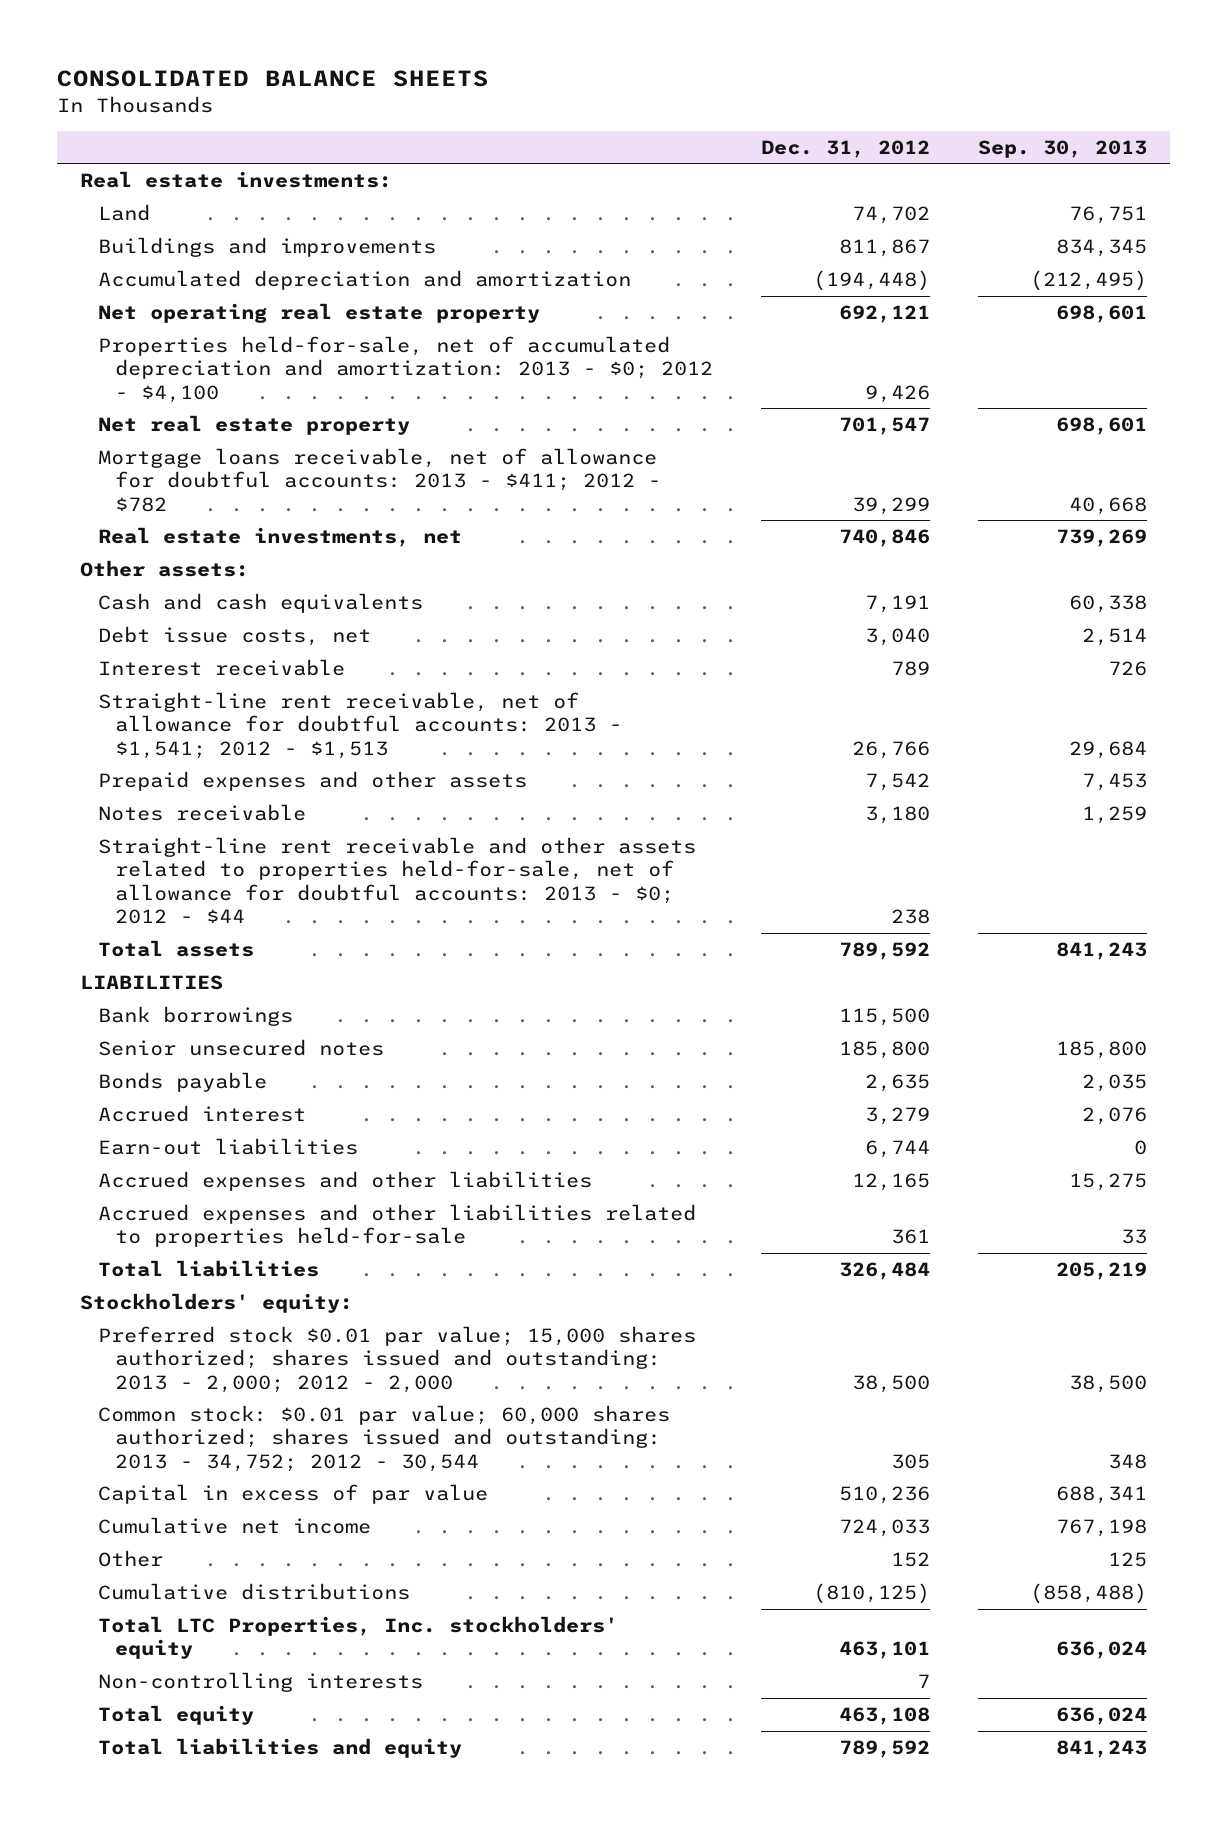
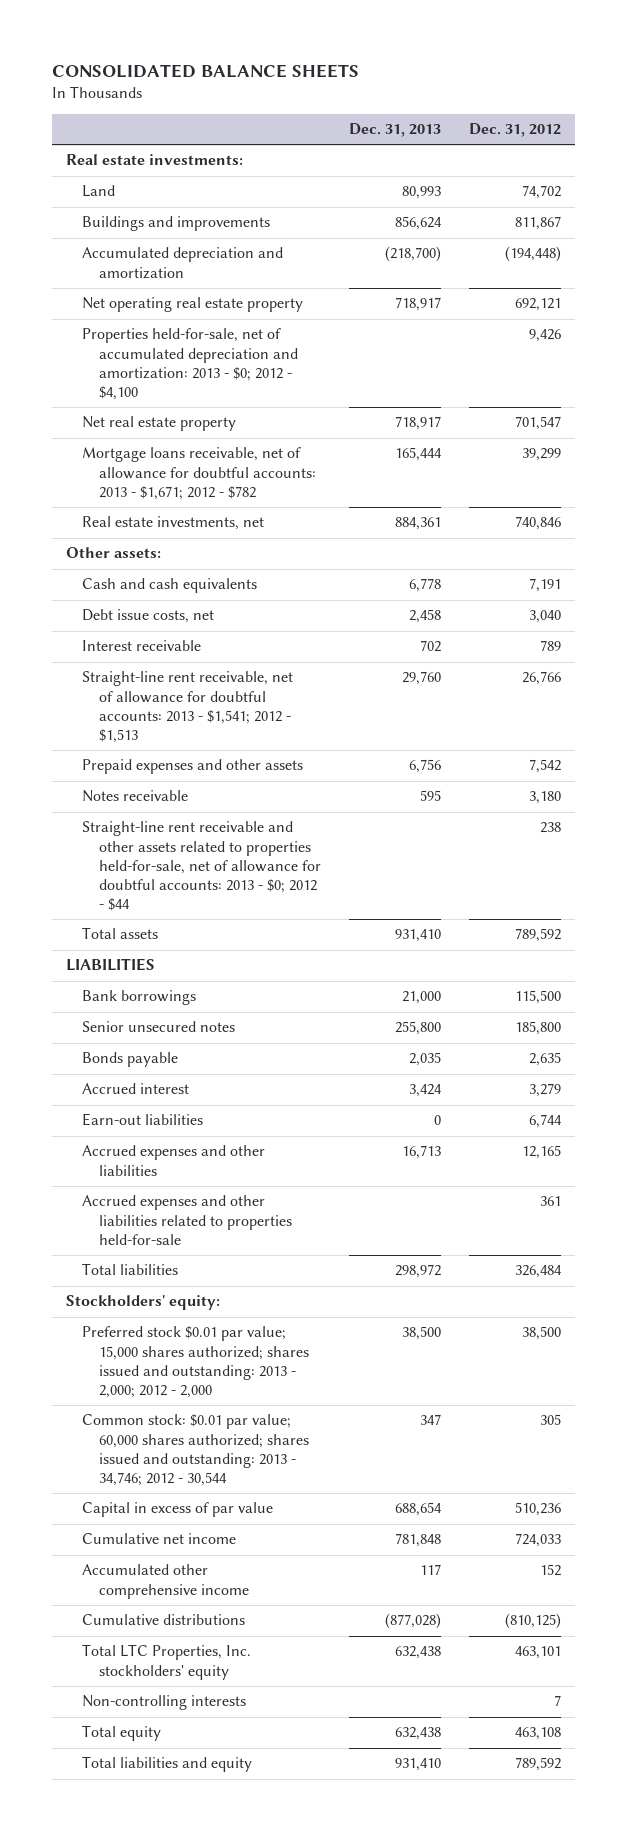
[977,139,1147,158] Sep. 30, 2013 -> none
none -> [348,123,441,138] Dec. 31, 2013
[97,447,662,512] Mortgage loans receivable, net of allowance for doubtful accounts: 2013 - $411; 2012 - $782 -> [82,447,317,500] Mortgage loans receivable, net of allowance for doubtful accounts: 2013 - $1,671; 2012 - $782
[97,1404,670,1472] Common stock: $0.01 par value; 60,000 shares authorized; shares issued and outstanding: 2013 - 34,752; 2012 - 30,544 -> [82,1414,310,1486] Common stock: $0.01 par value; 60,000 shares authorized; shares issued and outstanding: 2013 - 34,746; 2012 - 30,544
[97,1549,163,1567] Other -> [82,1564,250,1599] Accumulated other comprehensive income

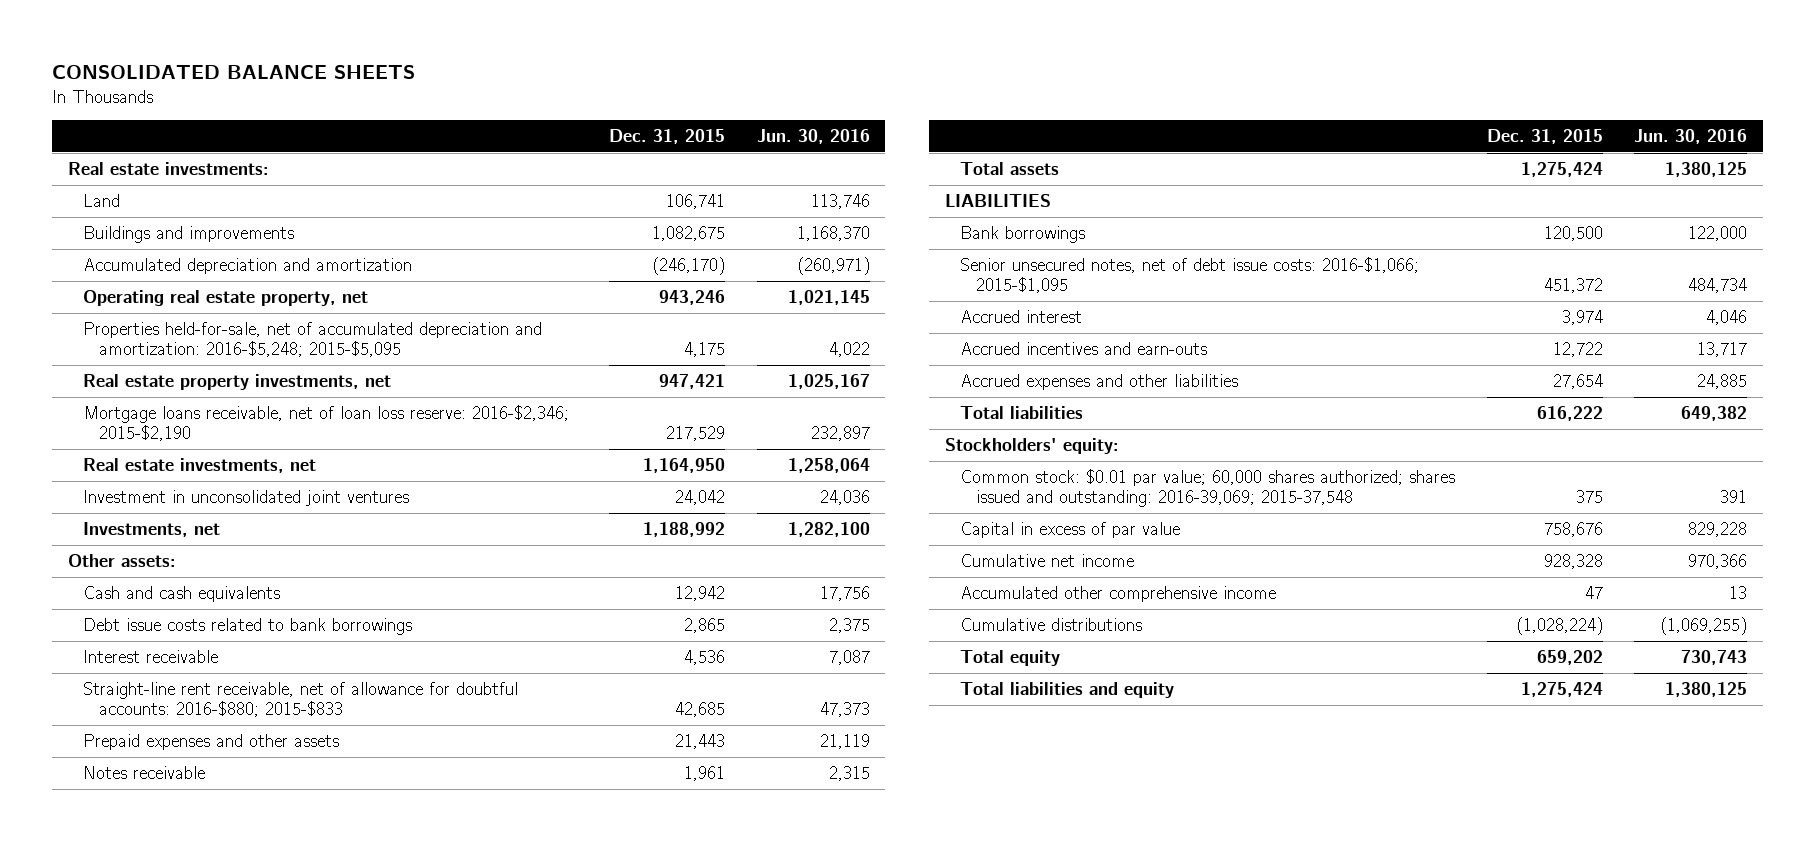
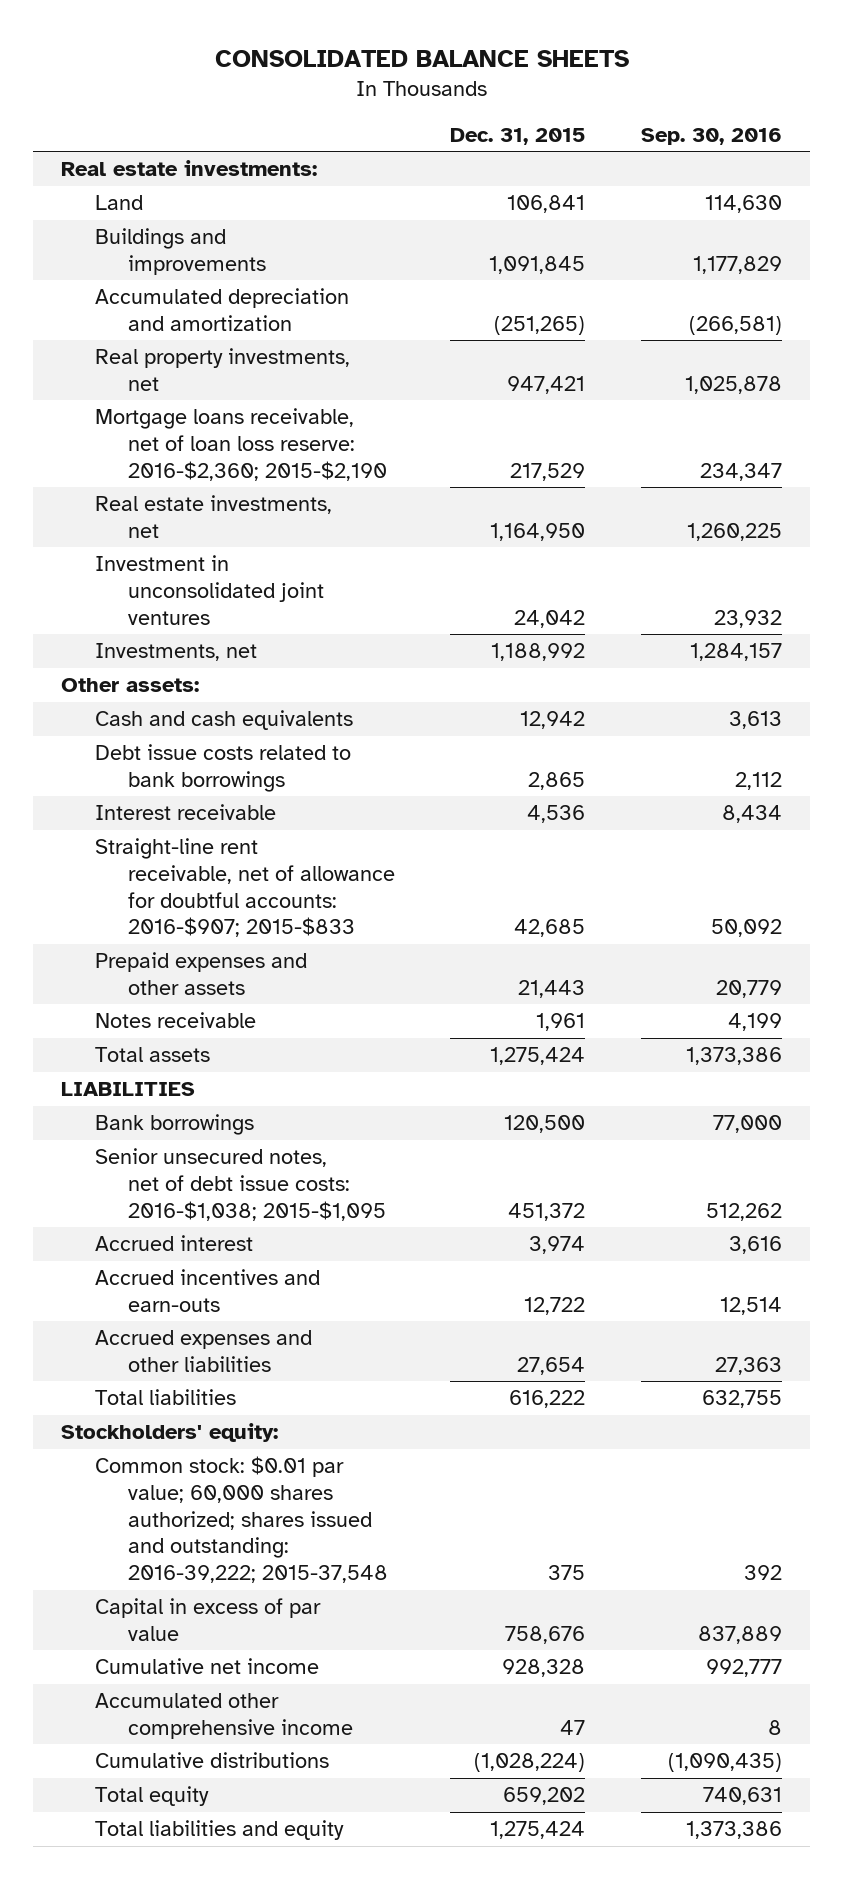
[756,129,870,145] Jun. 30, 2016 -> none
none -> [640,127,782,145] Sep. 30, 2016
[83,289,369,306] Operating real estate property, net -> none
[83,321,543,358] Properties held-for-sale, net of accumulated depreciation and amortization: 2016-$5,248; 2015-$5,095 -> none
[666,193,726,209] 106,741 -> [507,195,586,214] 106,841
[652,225,726,241] 1,082,675 -> [489,255,586,274] 1,091,845
[652,256,726,275] (246,170) -> [494,315,586,335] (251,265)
[83,373,392,390] Real estate property investments, net -> [94,348,350,391] Real property investments, net
[83,404,570,442] Mortgage loans receivable, net of loan loss reserve: 2016-$2,346; 2015-$2,190 -> [94,408,387,481] Mortgage loans receivable, net of loan loss reserve: 2016-$2,360; 2015-$2,190
[83,681,519,718] Straight-line rent receivable, net of allowance for doubtful accounts: 2016-$880; 2015-$833 -> [94,838,395,938] Straight-line rent receivable, net of allowance for doubtful accounts: 2016-$907; 2015-$833
[960,256,1420,294] Senior unsecured notes, net of debt issue costs: 2016-$1,066; 2015-$1,095 -> [94,1148,386,1221] Senior unsecured notes, net of debt issue costs: 2016-$1,038; 2015-$1,095
[960,468,1456,508] Common stock: $0.01 par value; 60,000 shares authorized; shares issued and outstanding: 2016-39,069; 2015-37,548 -> [94,1456,388,1584] Common stock: $0.01 par value; 60,000 shares authorized; shares issued and outstanding: 2016-39,222; 2015-37,548

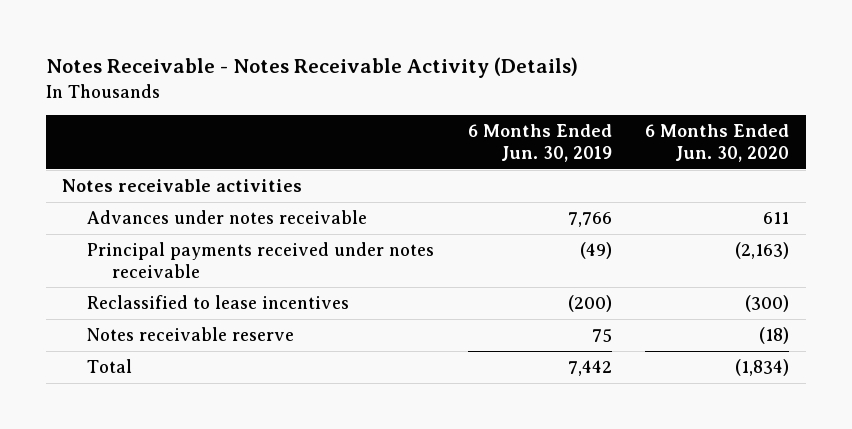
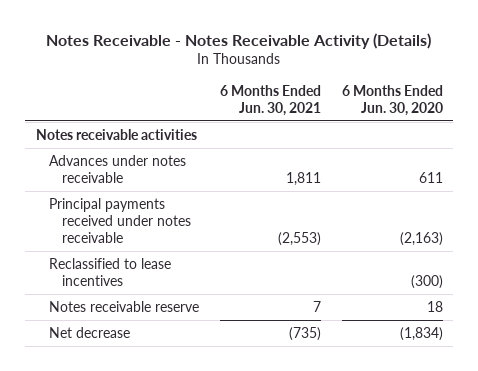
[467,124,612,163] 6 Months Ended Jun. 30, 2019 -> none
none -> [219,84,321,116] 6 Months Ended Jun. 30, 2021
[759,327,790,345] (18) -> [426,300,443,312] 18
[86,359,132,374] Total -> [48,326,130,338] Net decrease

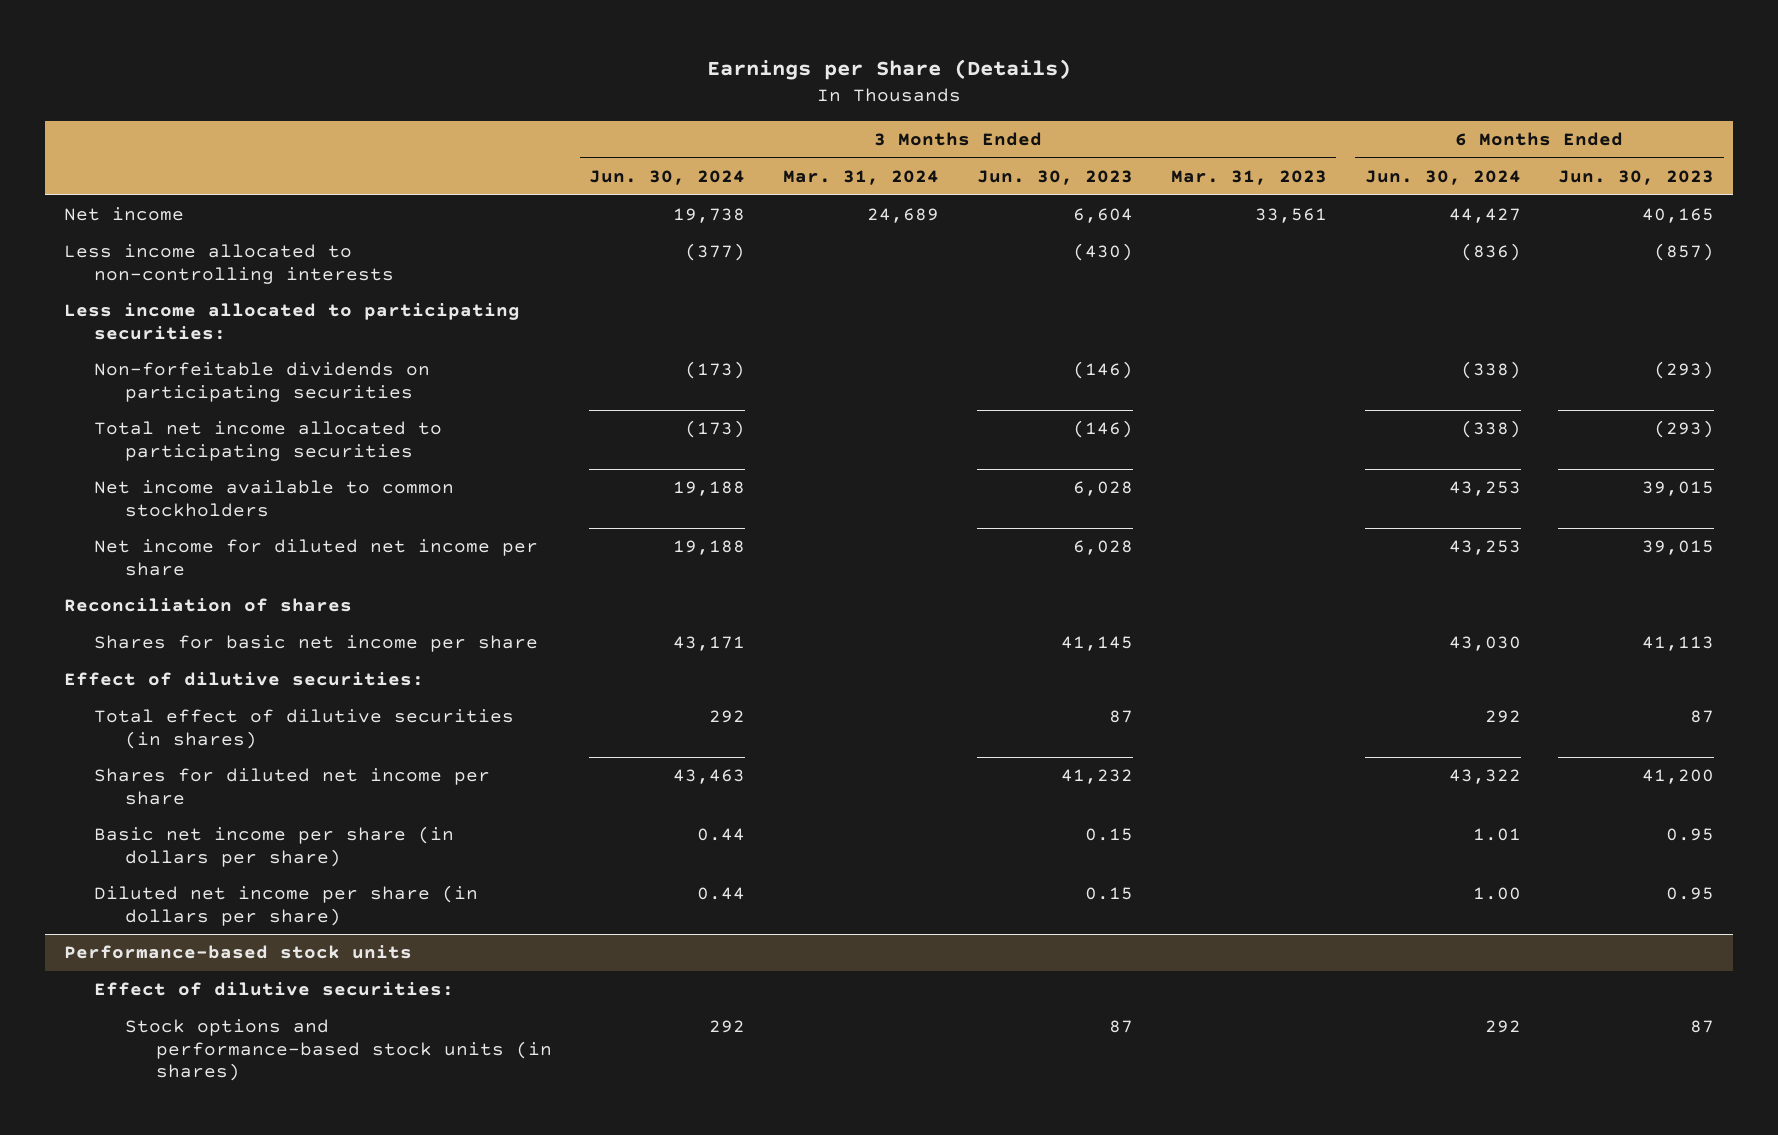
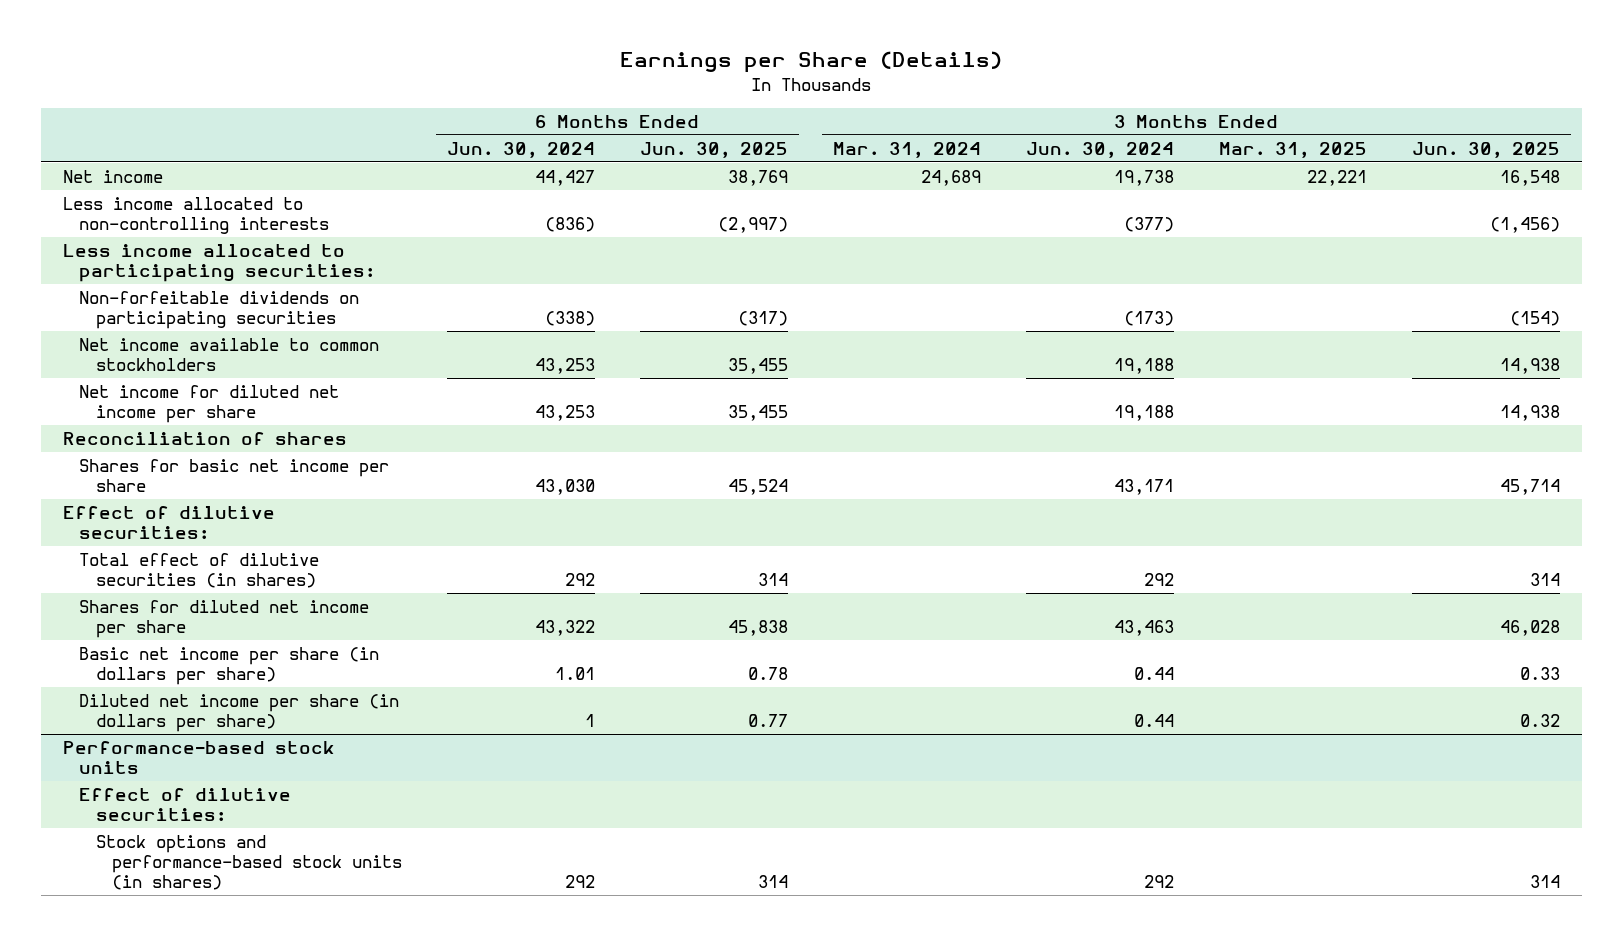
[977,169,1134,185] Jun. 30, 2023 -> none
[1170,169,1327,185] Mar. 31, 2023 -> none
[1558,169,1715,185] Jun. 30, 2023 -> none
none -> [639,141,788,158] Jun. 30, 2025
none -> [1218,141,1367,158] Mar. 31, 2025
none -> [1411,141,1560,158] Jun. 30, 2025
[94,421,443,461] Total net income allocated to participating securities -> none
[1472,887,1521,901] 1.00 -> [585,713,596,727] 1

